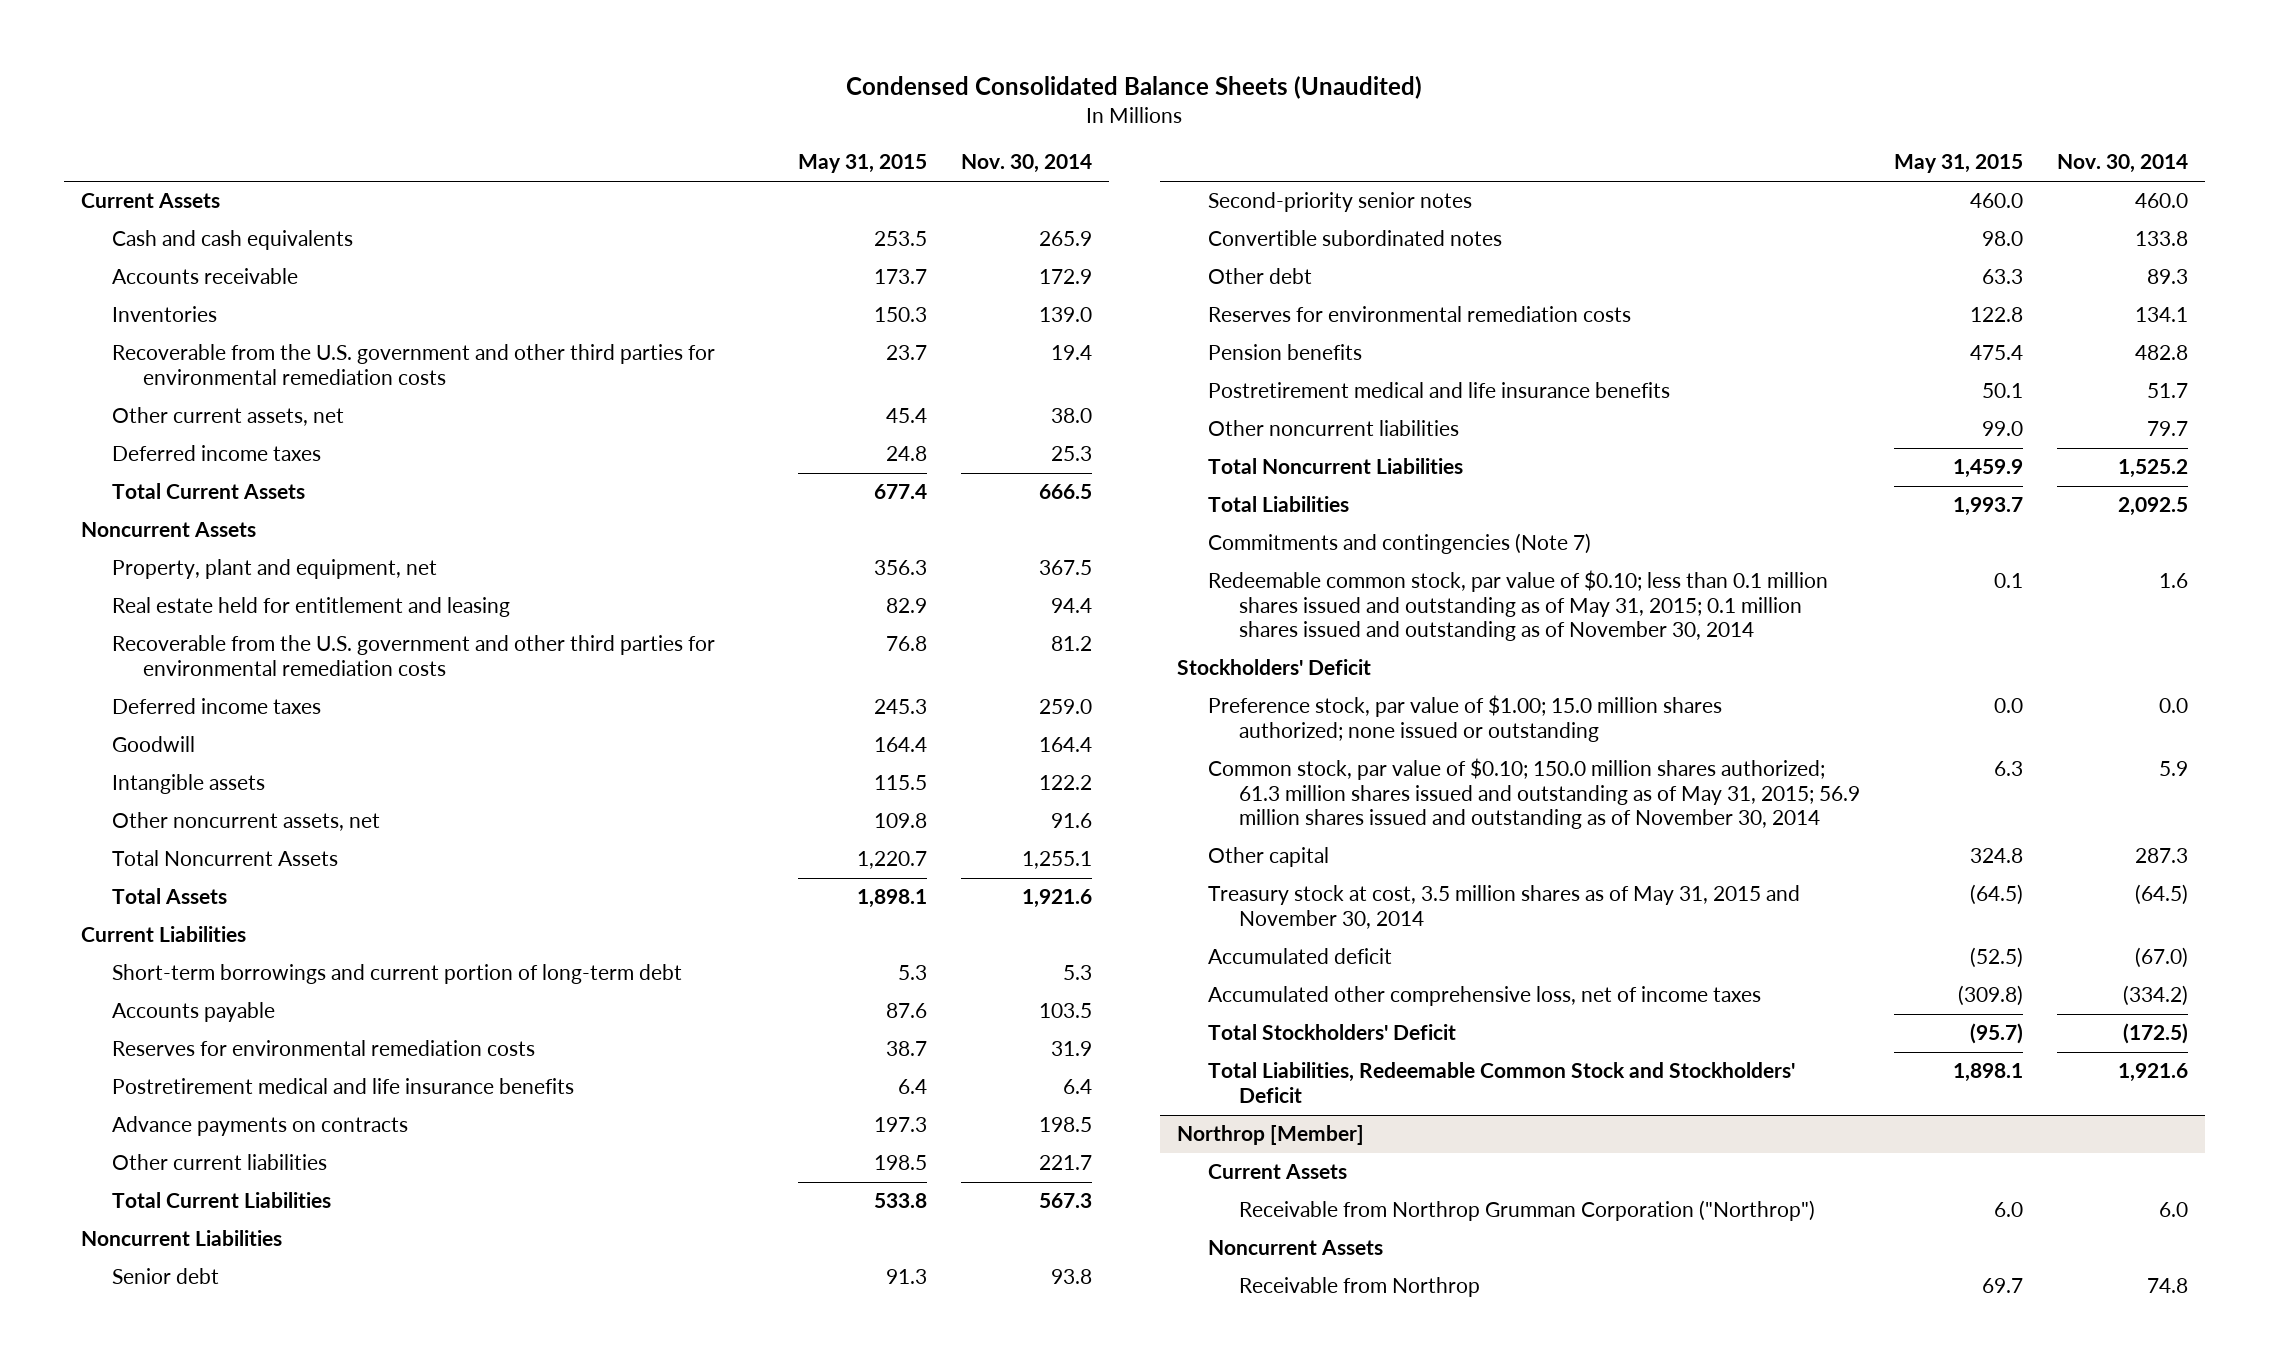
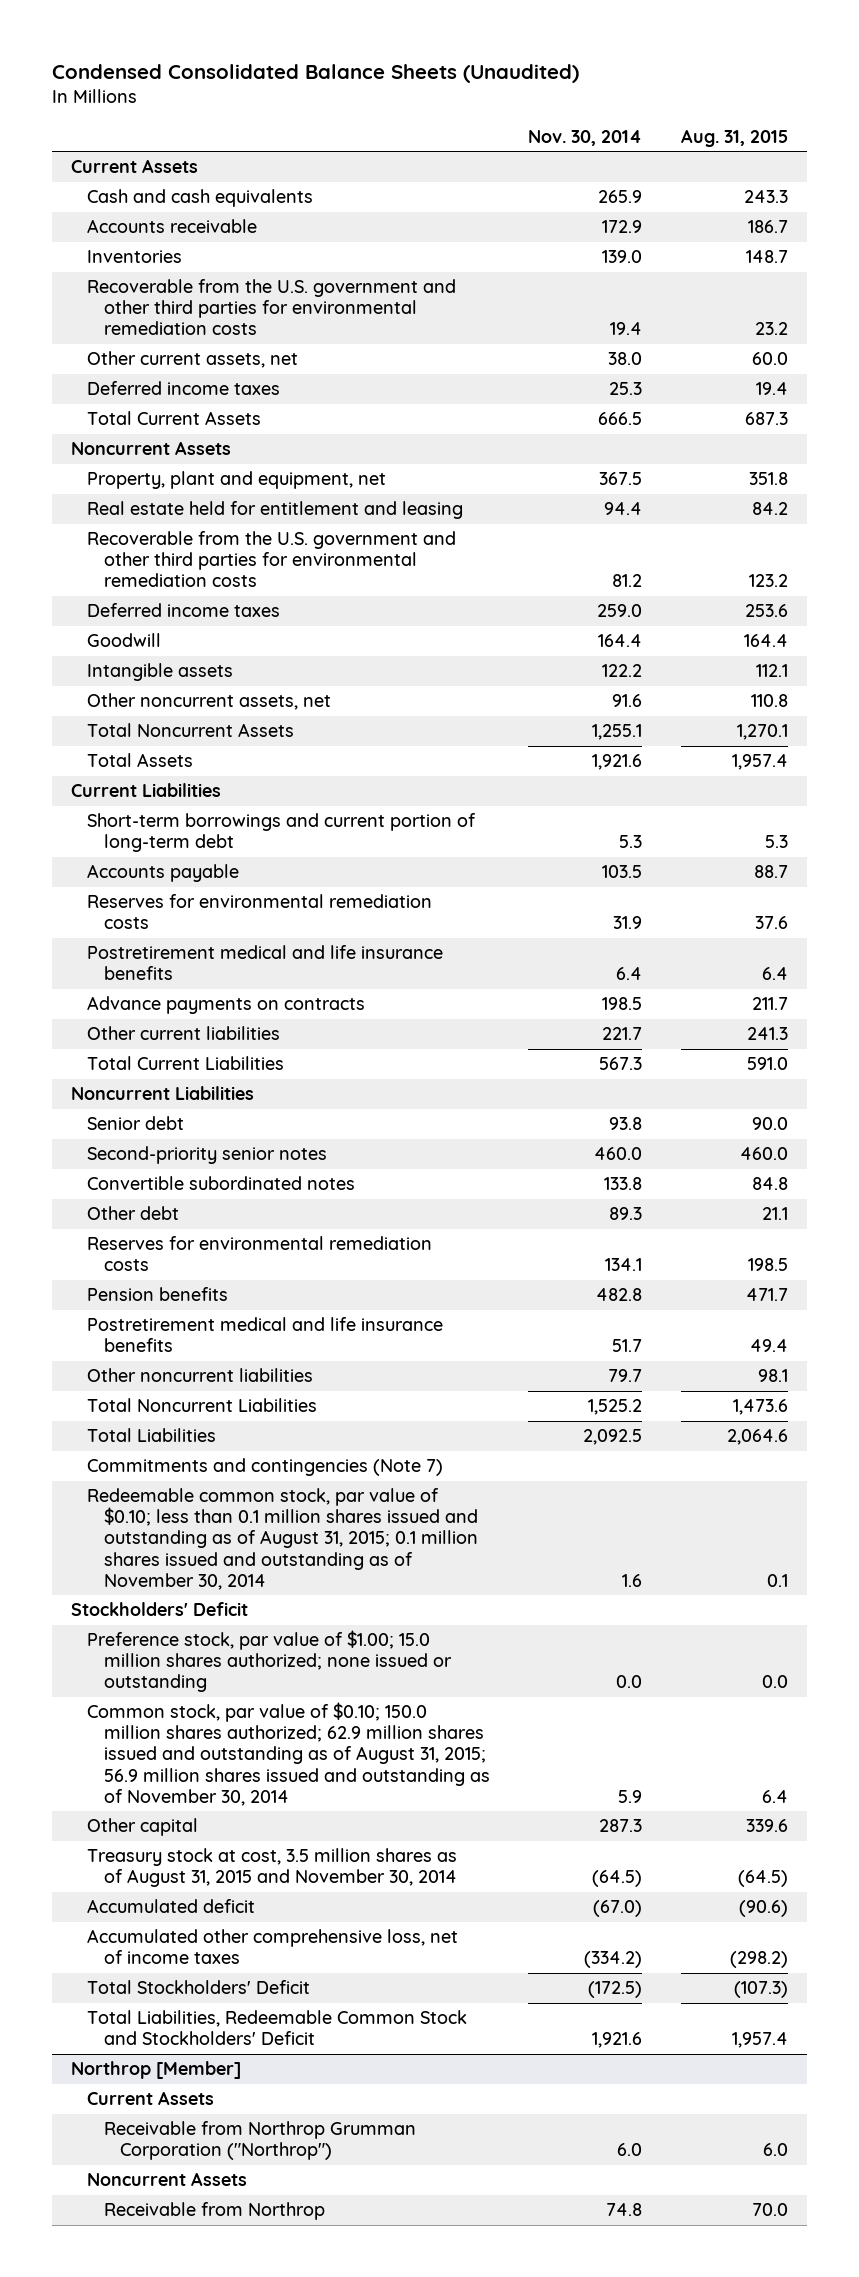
[797,154,927,174] May 31, 2015 -> none
none -> [681,128,789,147] Aug. 31, 2015
[1207,570,1828,642] Redeemable common stock, par value of $0.10; less than 0.1 million shares issued and outstanding as of May 31, 2015; 0.1 million shares issued and outstanding as of November 30, 2014 -> [87,1488,478,1590] Redeemable common stock, par value of $0.10; less than 0.1 million shares issued and outstanding as of August 31, 2015; 0.1 million shares issued and outstanding as of November 30, 2014
[1207,758,1860,830] Common stock, par value of $0.10; 150.0 million shares authorized; 61.3 million shares issued and outstanding as of May 31, 2015; 56.9 million shares issued and outstanding as of November 30, 2014 -> [87,1702,490,1806] Common stock, par value of $0.10; 150.0 million shares authorized; 62.9 million shares issued and outstanding as of August 31, 2015; 56.9 million shares issued and outstanding as of November 30, 2014
[1207,885,1800,929] Treasury stock at cost, 3.5 million shares as of May 31, 2015 and November 30, 2014 -> [87,1848,458,1888] Treasury stock at cost, 3.5 million shares as of August 31, 2015 and November 30, 2014

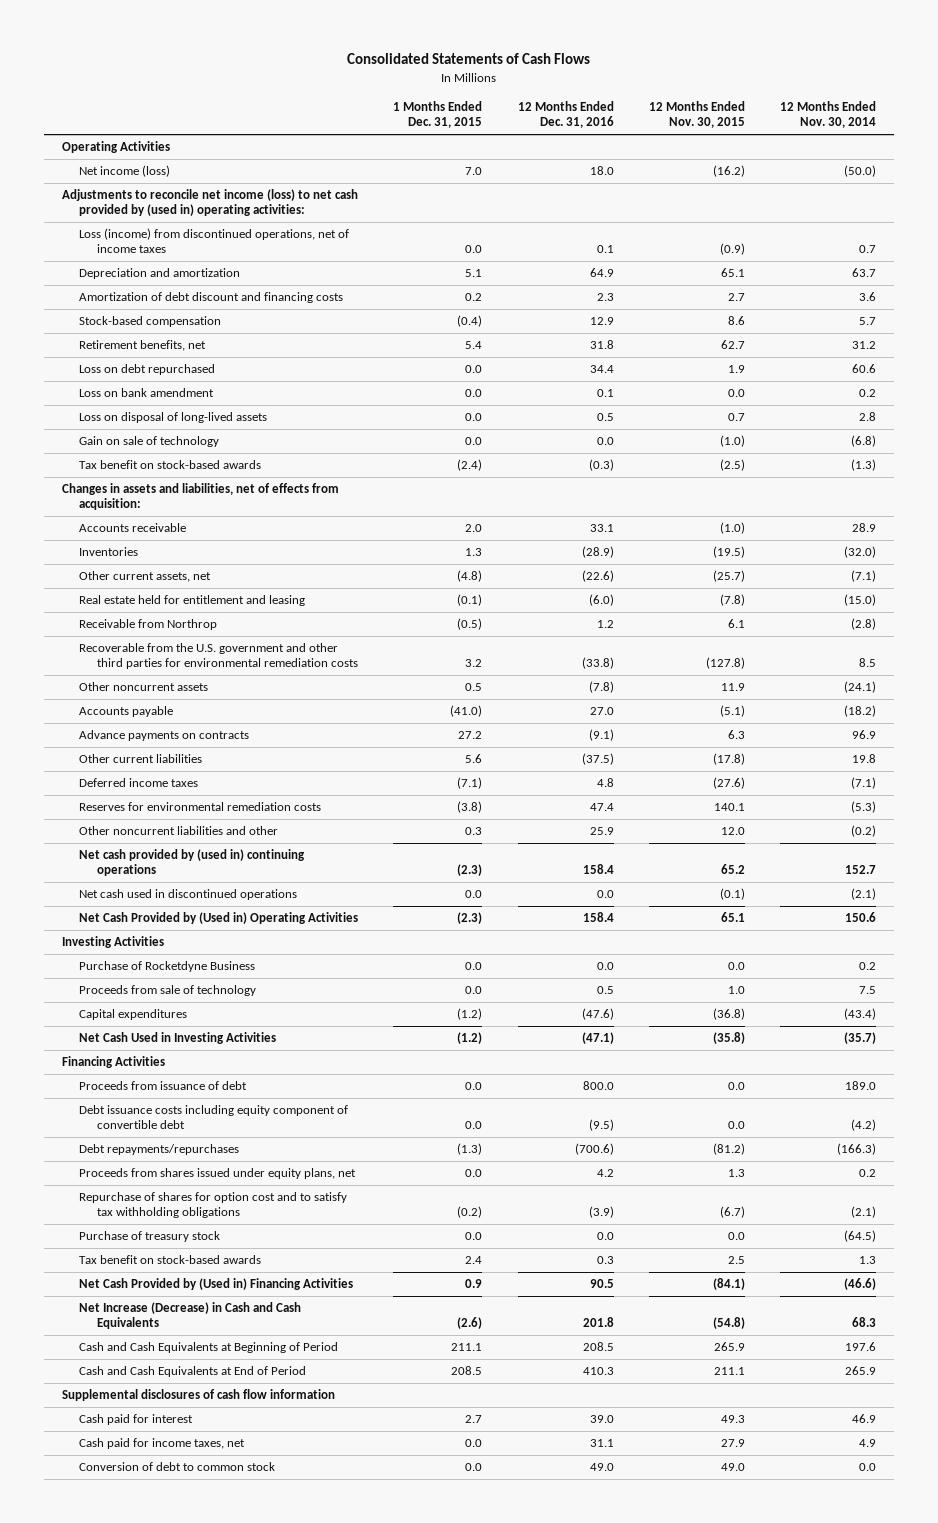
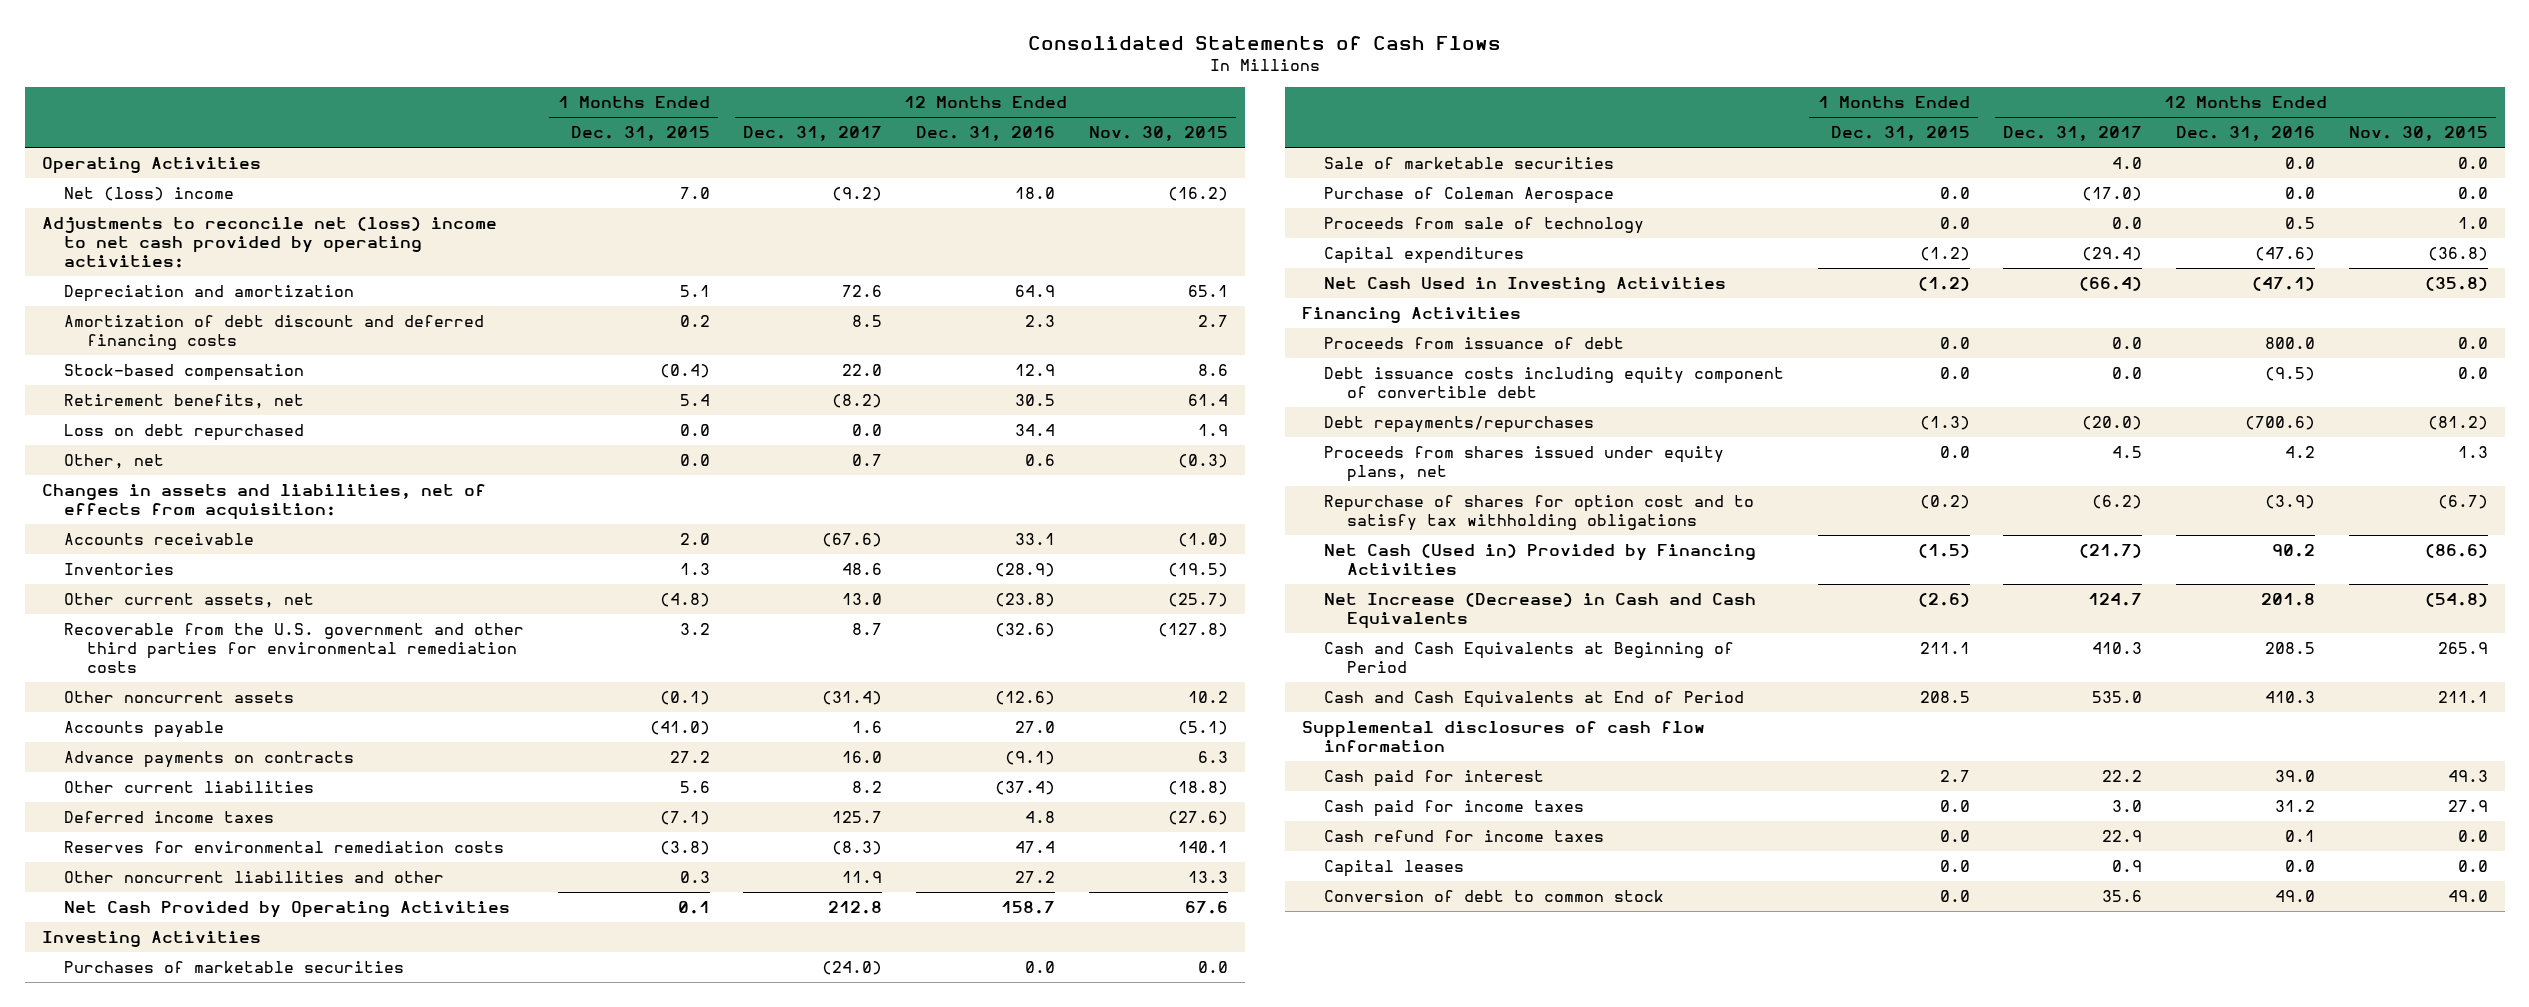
[780,101,877,129] 12 Months Ended Nov. 30, 2014 -> none
none -> [743,126,883,142] Dec. 31, 2017
[79,228,350,254] Loss (income) from discontinued operations, net of income taxes -> none
[79,165,171,178] Net income (loss) -> [64,187,235,202] Net (loss) income
[61,189,358,217] Adjustments to reconcile net income (loss) to net cash provided by (used in) operating activities: -> [41,217,497,269] Adjustments to reconcile net (loss) income to net cash provided by operating activities:
[79,292,344,304] Amortization of debt discount and financing costs -> [64,315,485,351] Amortization of debt discount and deferred financing costs
[589,340,614,350] 31.8 -> [1015,394,1056,407] 30.5
[720,340,745,350] 62.7 -> [1187,394,1228,407] 61.4
[79,388,215,398] Loss on bank amendment -> none
[79,412,268,424] Loss on disposal of long-lived assets -> none
[79,436,220,448] Gain on sale of technology -> none
[79,460,262,470] Tax benefit on stock-based awards -> none
none -> [64,454,165,470] Other, net
[79,595,306,607] Real estate held for entitlement and leasing -> none
[79,619,218,631] Receivable from Northrop -> none
[581,570,614,583] (22.6) -> [995,593,1056,608] (23.8)
[581,657,614,670] (33.8) -> [995,623,1056,638] (32.6)
[465,683,483,692] 0.5 -> [659,691,710,706] (0.1)
[588,681,614,694] (7.8) -> [995,691,1056,706] (12.6)
[720,683,745,692] 11.9 -> [1187,691,1228,704] 10.2
[581,753,614,766] (37.5) -> [995,781,1056,796] (37.4)
[712,753,745,766] (17.8) -> [1167,781,1228,796] (18.8)
[79,849,306,877] Net cash provided by (used in) continuing operations -> none
[79,889,298,901] Net cash used in discontinued operations -> none
[589,827,614,836] 25.9 -> [1015,871,1056,884] 27.2
[720,827,745,836] 12.0 -> [1187,871,1228,884] 13.3
[79,912,359,925] Net Cash Provided by (Used in) Operating Activities -> [64,901,511,919] Net Cash Provided by Operating Activities
[457,912,483,925] (2.3) -> [677,901,710,915] 0.1
[582,912,614,923] 158.4 -> [1001,901,1056,915] 158.7
[720,912,745,923] 65.1 -> [1184,901,1228,915] 67.6
[79,961,256,973] Purchase of Rocketdyne Business -> none
none -> [64,961,405,974] Purchases of marketable securities
none -> [1324,157,1615,170] Sale of marketable securities
none -> [1324,187,1615,205] Purchase of Coleman Aerospace
[79,1231,221,1243] Purchase of treasury stock -> none
[79,1255,262,1265] Tax benefit on stock-based awards -> none
[79,1278,354,1291] Net Cash Provided by (Used in) Financing Activities -> [1324,544,1757,576] Net Cash (Used in) Provided by Financing Activities
[465,1279,483,1289] 0.9 -> [1917,544,1970,559] (1.5)
[589,1279,614,1289] 90.5 -> [2272,544,2316,558] 90.2
[712,1278,745,1291] (84.1) -> [2424,544,2488,559] (86.6)
[79,1438,246,1450] Cash paid for income taxes, net -> [1324,800,1585,818] Cash paid for income taxes
[589,1439,614,1448] 31.1 -> [2275,800,2316,813] 31.2
none -> [1324,830,1605,843] Cash refund for income taxes
none -> [1324,860,1465,878] Capital leases

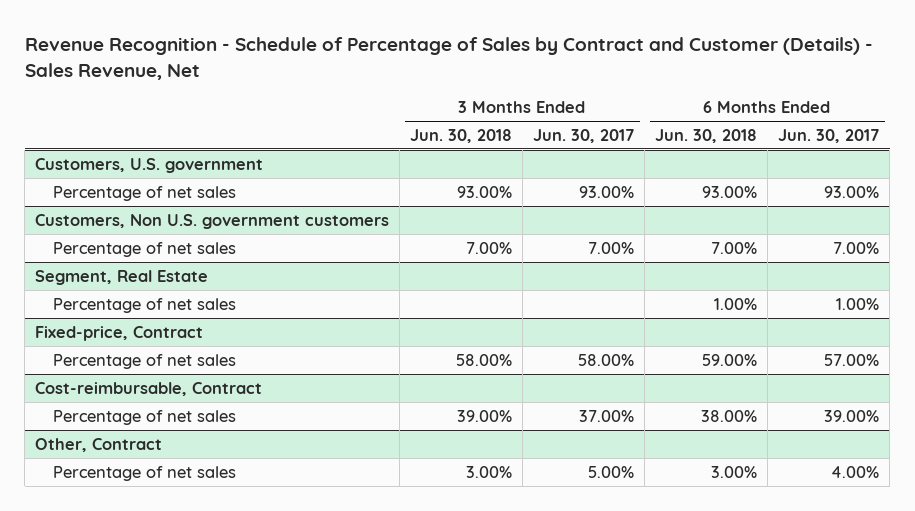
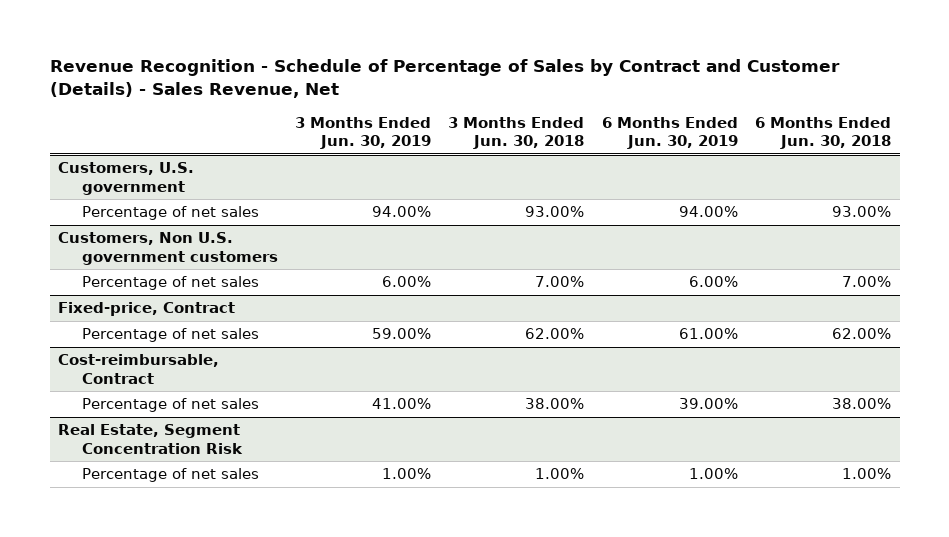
[533,128,635,143] Jun. 30, 2017 -> none
[778,128,880,143] Jun. 30, 2017 -> none
none -> [294,116,431,150] 3 Months Ended Jun. 30, 2019
none -> [601,116,738,150] 6 Months Ended Jun. 30, 2019
[35,269,209,285] Segment, Real Estate -> none
[52,297,236,313] Percentage of net sales -> none
[456,353,513,366] 58.00% -> [525,328,585,340] 62.00%
[702,353,758,366] 59.00% -> [832,328,892,340] 62.00%
[35,437,163,452] Other, Contract -> none
[457,409,513,422] 39.00% -> [525,398,585,410] 38.00%
none -> [58,424,243,454] Real Estate, Segment Concentration Risk
[466,465,513,478] 3.00% -> [535,468,585,480] 1.00%
[711,465,758,478] 3.00% -> [842,468,892,480] 1.00%

